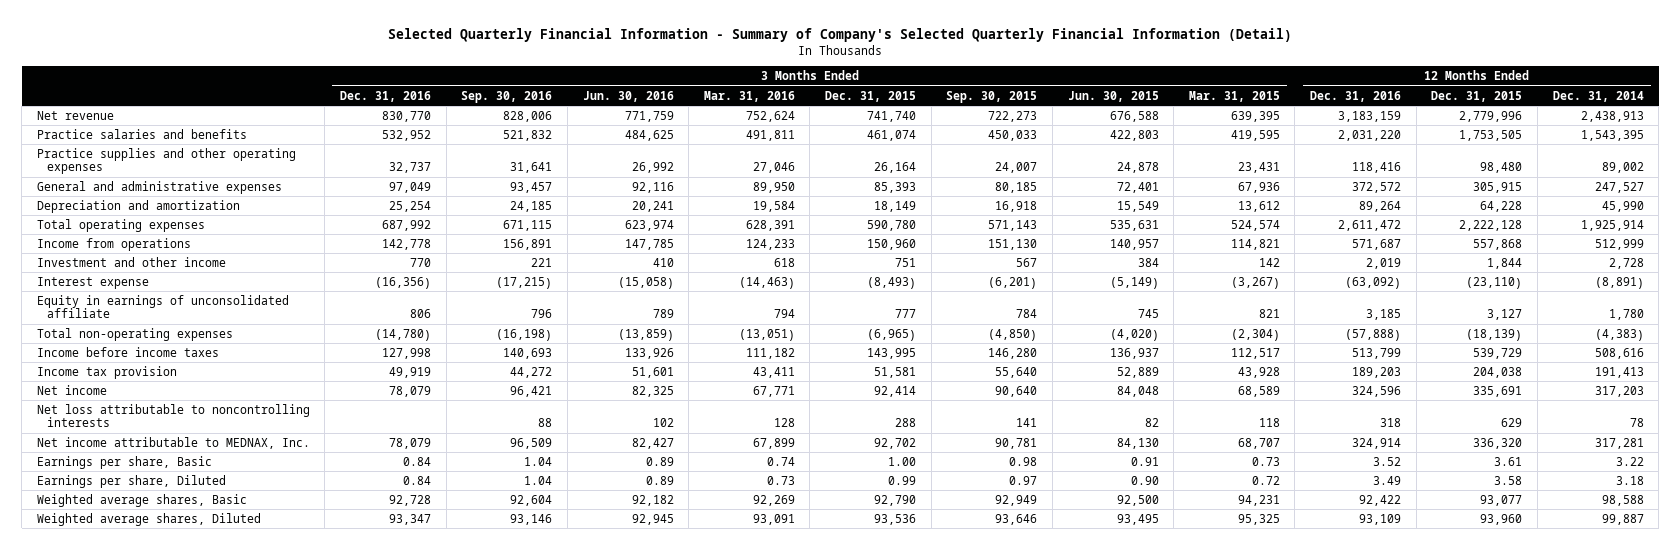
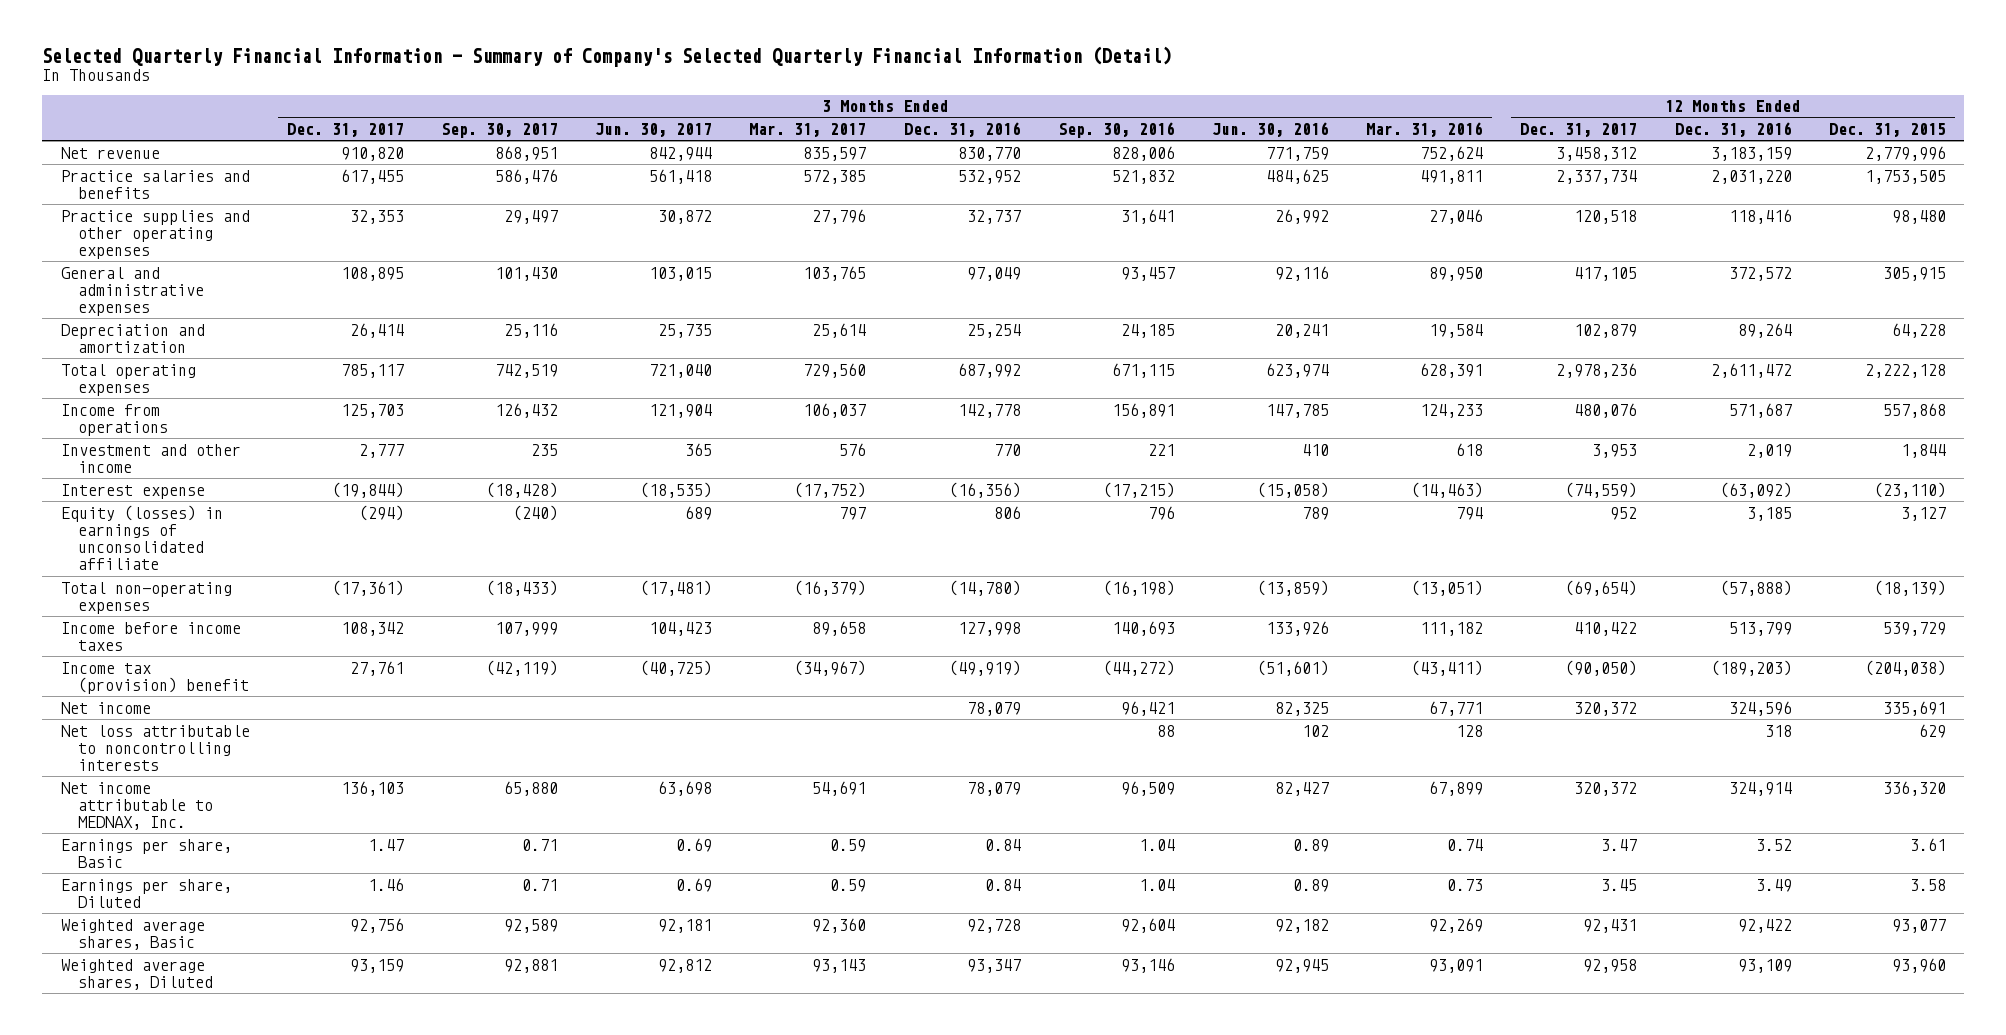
[825,90,917,102] Dec. 31, 2015 -> none
[946,90,1038,103] Sep. 30, 2015 -> none
[1067,90,1159,102] Jun. 30, 2015 -> none
[1188,90,1280,102] Mar. 31, 2015 -> none
[1552,90,1644,102] Dec. 31, 2014 -> none
none -> [286,122,404,137] Dec. 31, 2017
none -> [441,122,559,138] Sep. 30, 2017
none -> [595,122,713,137] Jun. 30, 2017
none -> [749,122,867,137] Mar. 31, 2017
none -> [1520,122,1638,137] Dec. 31, 2017
[36,294,289,319] Equity in earnings of unconsolidated affiliate -> [60,504,223,571] Equity (losses) in earnings of unconsolidated affiliate
[36,365,177,379] Income tax provision -> [60,661,249,694] Income tax (provision) benefit
[389,366,432,378] 49,919 -> [948,659,1021,676] (49,919)
[510,366,553,378] 44,272 -> [1102,659,1175,676] (44,272)
[631,366,674,378] 51,601 -> [1257,659,1330,676] (51,601)
[752,366,795,378] 43,411 -> [1411,659,1484,676] (43,411)
[1352,366,1402,378] 189,203 -> [1710,659,1792,676] (189,203)
[1473,366,1523,378] 204,038 -> [1864,659,1946,676] (204,038)

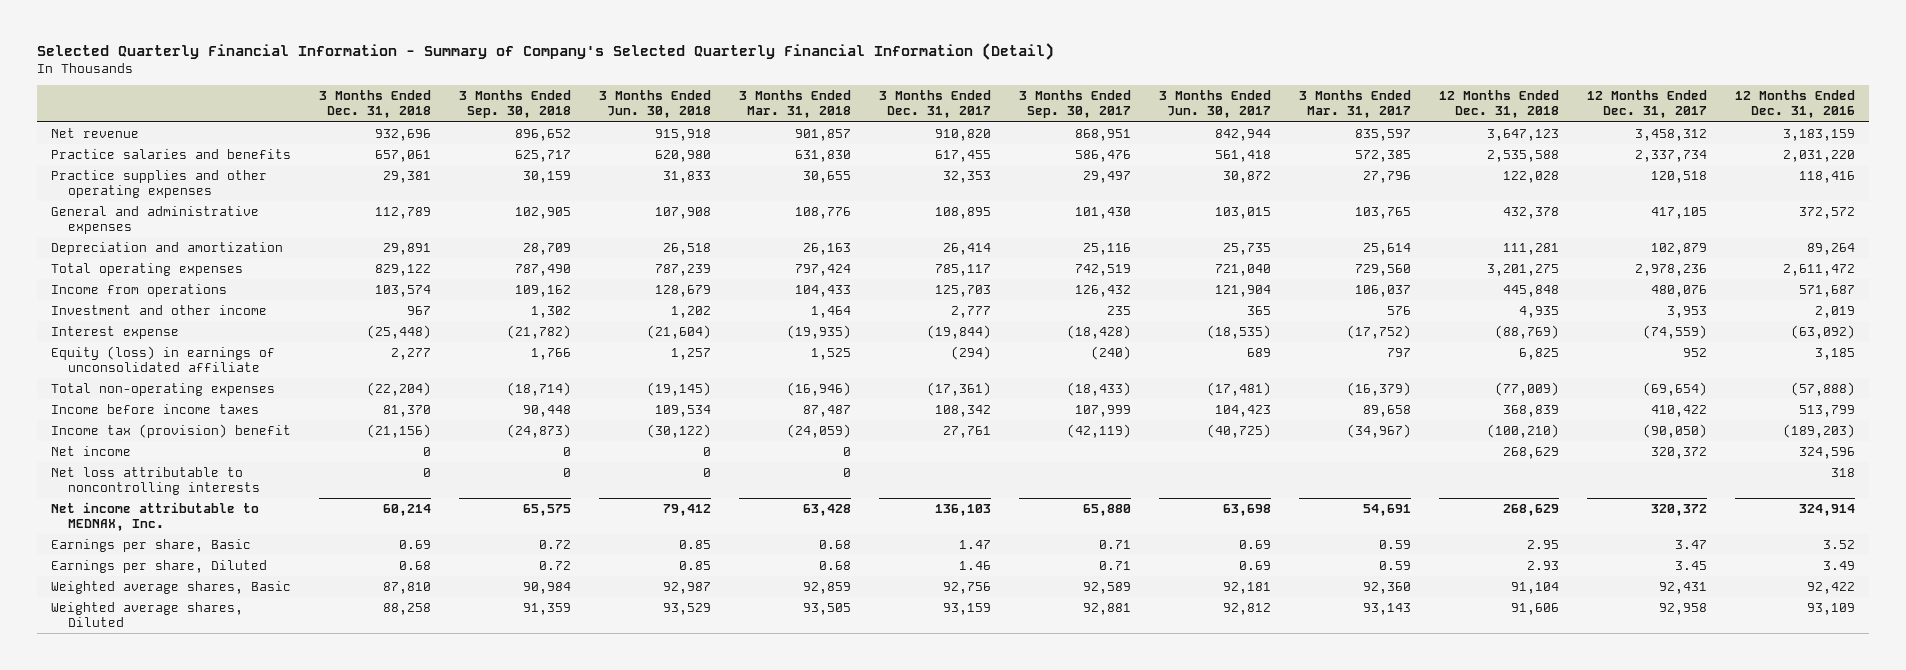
[903,121,1021,137] Dec. 31, 2016 -> none
[1057,121,1175,138] Sep. 30, 2016 -> none
[1212,121,1330,137] Jun. 30, 2016 -> none
[1366,121,1484,137] Mar. 31, 2016 -> none
[1828,122,1946,137] Dec. 31, 2015 -> none
none -> [318,90,431,119] 3 Months Ended Dec. 31, 2018
none -> [458,90,571,119] 3 Months Ended Sep. 30, 2018
none -> [598,90,711,119] 3 Months Ended Jun. 30, 2018
none -> [738,90,851,119] 3 Months Ended Mar. 31, 2018
none -> [1438,90,1559,119] 12 Months Ended Dec. 31, 2018
[60,504,223,571] Equity (losses) in earnings of unconsolidated affiliate -> [50,345,275,373] Equity (loss) in earnings of unconsolidated affiliate

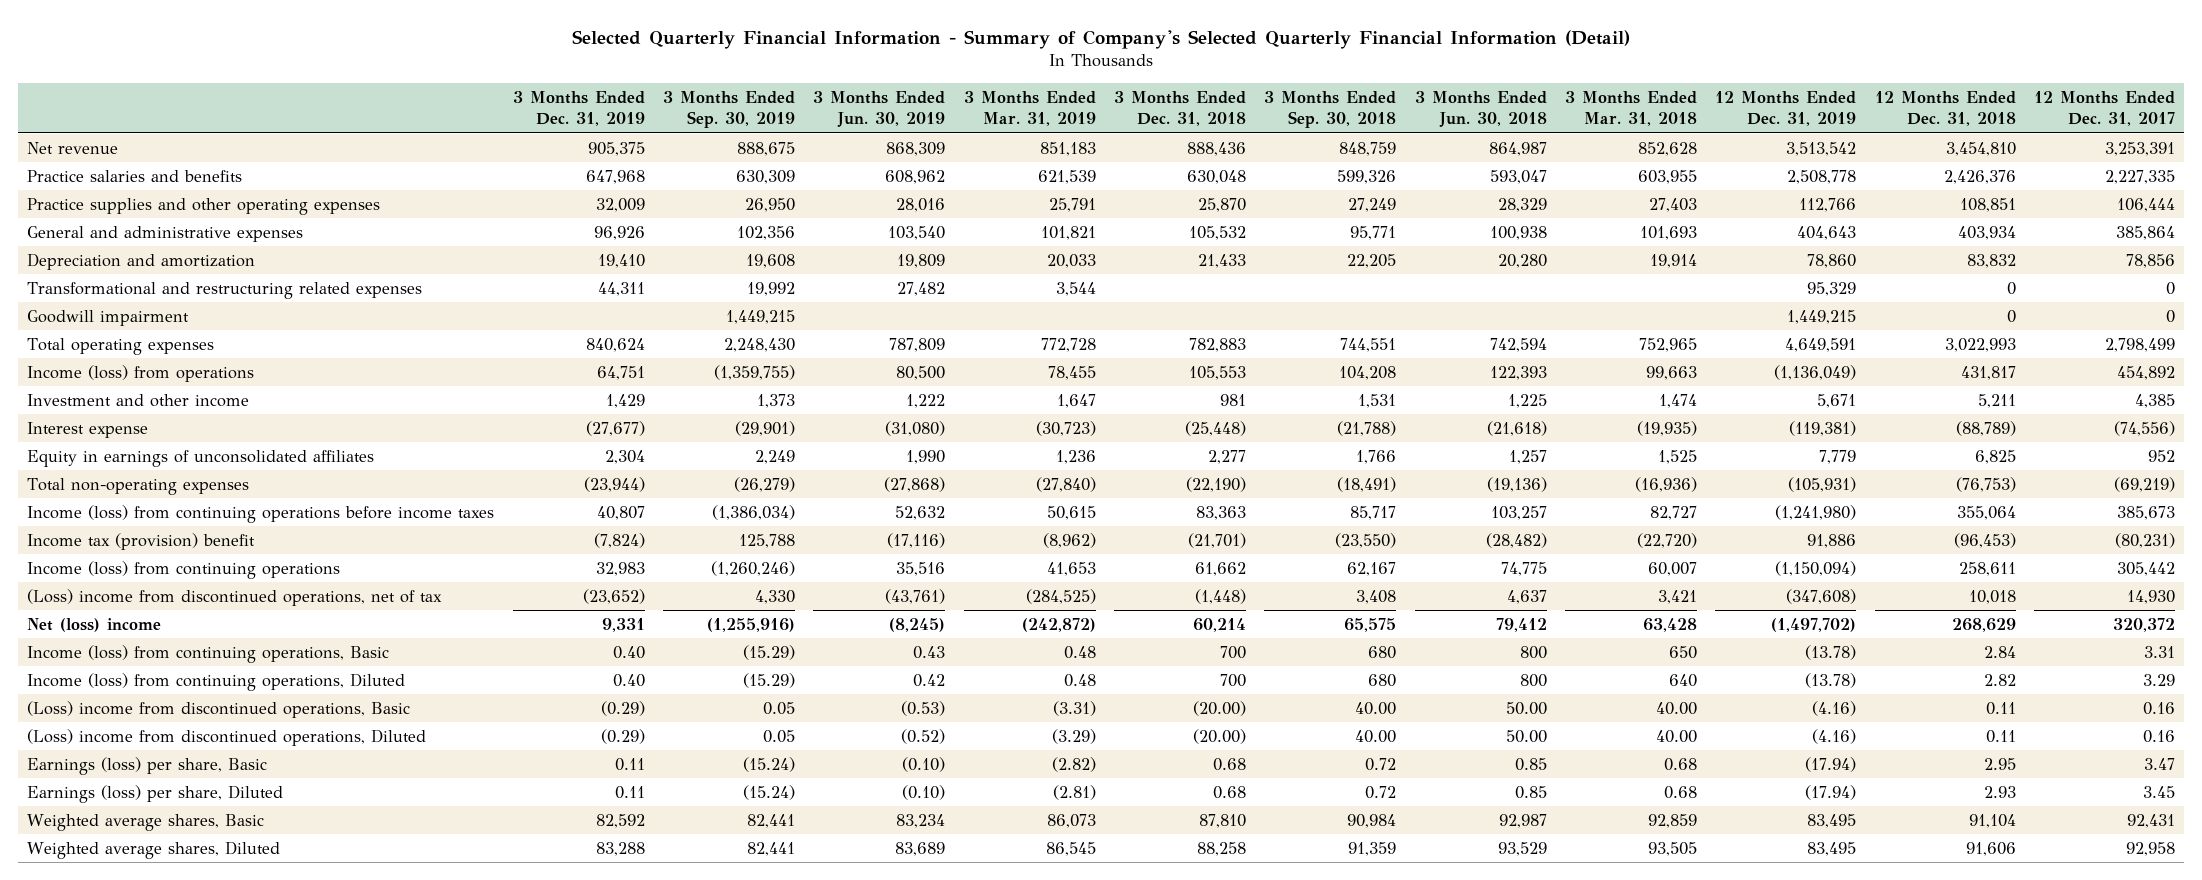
[878,90,991,119] 3 Months Ended Dec. 31, 2017 -> none
[1018,90,1131,119] 3 Months Ended Sep. 30, 2017 -> none
[1158,90,1271,119] 3 Months Ended Jun. 30, 2017 -> none
[1298,90,1411,119] 3 Months Ended Mar. 31, 2017 -> none
[1734,90,1855,119] 12 Months Ended Dec. 31, 2016 -> none
none -> [512,90,645,127] 3 Months Ended Dec. 31, 2019
none -> [663,90,796,129] 3 Months Ended Sep. 30, 2019
none -> [813,90,946,128] 3 Months Ended Jun. 30, 2019
none -> [963,90,1096,127] 3 Months Ended Mar. 31, 2019
none -> [1715,90,1857,127] 12 Months Ended Dec. 31, 2019
[50,445,131,456] Net income -> none
[50,466,260,496] Net loss attributable to noncontrolling interests -> none
[374,128,431,141] 932,696 -> [1186,141,1246,156] 888,436
[514,128,571,141] 896,652 -> [1339,141,1397,156] 848,759
[654,128,711,141] 915,918 -> [1488,141,1547,156] 864,987
[794,128,851,141] 901,857 -> [1637,141,1697,156] 852,628
[1486,128,1559,141] 3,647,123 -> [1945,141,2016,156] 3,454,810
[1634,128,1707,141] 3,458,312 -> [2104,141,2175,156] 3,253,391
[374,149,431,162] 657,061 -> [1186,169,1246,184] 630,048
[514,149,571,162] 625,717 -> [1337,169,1397,184] 599,326
[654,149,711,162] 620,980 -> [1489,169,1547,184] 593,047
[794,149,851,162] 631,830 -> [1637,169,1697,184] 603,955
[1486,149,1559,162] 2,535,588 -> [1943,169,2016,184] 2,426,376
[1634,149,1707,162] 2,337,734 -> [2104,169,2175,184] 2,227,335
[382,170,431,183] 29,381 -> [1197,197,1246,212] 25,870
[522,170,571,183] 30,159 -> [1348,197,1397,212] 27,249
[662,170,711,183] 31,833 -> [1497,197,1547,212] 28,329
[802,170,851,183] 30,655 -> [1648,197,1697,212] 27,403
[1502,170,1559,183] 122,028 -> [1959,197,2016,212] 108,851
[1650,170,1707,183] 120,518 -> [2116,197,2175,212] 106,444
[374,206,431,219] 112,789 -> [1188,225,1246,240] 105,532
[514,206,571,219] 102,905 -> [1350,225,1397,240] 95,771
[654,206,711,219] 107,908 -> [1489,225,1547,240] 100,938
[794,206,851,219] 108,776 -> [1639,225,1697,240] 101,693
[1502,206,1559,219] 432,378 -> [1957,225,2016,240] 403,934
[1650,206,1707,219] 417,105 -> [2115,225,2175,240] 385,864
[382,242,431,255] 29,891 -> [1197,253,1246,268] 21,433
[522,242,571,255] 28,709 -> [1347,253,1397,268] 22,205
[662,242,711,255] 26,518 -> [1497,253,1547,268] 20,280
[802,242,851,255] 26,163 -> [1649,253,1697,268] 19,914
[1502,242,1559,255] 111,281 -> [1966,253,2016,268] 83,832
[1650,242,1707,255] 102,879 -> [2125,253,2175,268] 78,856
none -> [27,281,423,299] Transformational and restructuring related expenses
none -> [27,309,190,326] Goodwill impairment
[374,263,431,276] 829,122 -> [1188,337,1246,352] 782,883
[514,263,571,276] 787,490 -> [1340,337,1397,352] 744,551
[654,263,711,276] 787,239 -> [1489,337,1547,352] 742,594
[794,263,851,276] 797,424 -> [1638,337,1697,352] 752,965
[1486,263,1559,276] 3,201,275 -> [1944,337,2016,352] 3,022,993
[1634,263,1707,276] 2,978,236 -> [2104,337,2175,352] 2,798,499
[50,283,227,297] Income from operations -> [27,364,255,382] Income (loss) from operations
[374,284,431,297] 103,574 -> [1188,365,1246,380] 105,553
[514,284,571,297] 109,162 -> [1339,365,1397,380] 104,208
[654,284,711,297] 128,679 -> [1489,365,1547,380] 122,393
[794,284,851,297] 104,433 -> [1645,365,1697,380] 99,663
[1502,284,1559,297] 445,848 -> [1960,365,2016,380] 431,817
[1650,284,1707,297] 480,076 -> [2116,365,2175,380] 454,892
[406,305,431,315] 967 -> [1219,393,1246,406] 981
[530,305,571,318] 1,302 -> [1358,393,1397,408] 1,531
[670,305,711,318] 1,202 -> [1507,393,1547,408] 1,225
[810,305,851,318] 1,464 -> [1658,393,1697,408] 1,474
[1518,305,1559,318] 4,935 -> [1977,393,2016,408] 5,211
[1666,305,1707,318] 3,953 -> [2134,393,2175,408] 4,385
[506,324,571,339] (21,782) -> [1337,420,1397,436] (21,788)
[646,324,711,339] (21,604) -> [1486,420,1547,436] (21,618)
[1494,324,1559,339] (88,769) -> [1955,420,2016,436] (88,789)
[1642,324,1707,339] (74,559) -> [2113,420,2175,436] (74,556)
[50,345,275,373] Equity (loss) in earnings of unconsolidated affiliate -> [27,449,375,467] Equity in earnings of unconsolidated affiliates
[366,381,431,396] (22,204) -> [1185,476,1246,492] (22,190)
[506,381,571,396] (18,714) -> [1337,476,1397,492] (18,491)
[646,381,711,396] (19,145) -> [1486,476,1547,492] (19,136)
[786,381,851,396] (16,946) -> [1634,476,1697,492] (16,936)
[1494,381,1559,396] (77,009) -> [1955,476,2016,492] (76,753)
[1642,381,1707,396] (69,654) -> [2113,476,2175,492] (69,219)
[50,403,259,414] Income before income taxes -> [27,504,495,523] Income (loss) from continuing operations before income taxes
[382,404,431,417] 81,370 -> [1195,505,1246,520] 83,363
[522,404,571,417] 90,448 -> [1350,505,1397,520] 85,717
[654,404,711,417] 109,534 -> [1490,505,1547,520] 103,257
[802,404,851,417] 87,487 -> [1649,505,1697,520] 82,727
[1502,404,1559,417] 368,839 -> [1956,505,2016,520] 355,064
[1650,404,1707,417] 410,422 -> [2116,505,2175,520] 385,673
[366,423,431,438] (21,156) -> [1187,532,1246,548] (21,701)
[506,423,571,438] (24,873) -> [1335,532,1397,548] (23,550)
[646,423,711,438] (30,122) -> [1485,532,1547,548] (28,482)
[786,423,851,438] (24,059) -> [1636,532,1697,548] (22,720)
[1486,423,1559,438] (100,210) -> [1953,532,2016,548] (96,453)
[1642,423,1707,438] (90,050) -> [2114,532,2175,548] (80,231)
none -> [27,560,341,579] Income (loss) from continuing operations
none -> [27,588,443,606] (Loss) income from discontinued operations, net of tax
[50,501,259,532] Net income attributable to MEDNAX, Inc. -> [27,617,162,632] Net (loss) income
none -> [27,644,390,663] Income (loss) from continuing operations, Basic
none -> [27,672,406,691] Income (loss) from continuing operations, Diluted
none -> [27,700,411,718] (Loss) income from discontinued operations, Basic
none -> [27,728,427,746] (Loss) income from discontinued operations, Diluted
[50,538,251,552] Earnings per share, Basic -> [27,756,268,775] Earnings (loss) per share, Basic
[398,539,431,549] 0.69 -> [1212,757,1246,771] 0.68
[50,559,267,573] Earnings per share, Diluted -> [27,784,284,803] Earnings (loss) per share, Diluted

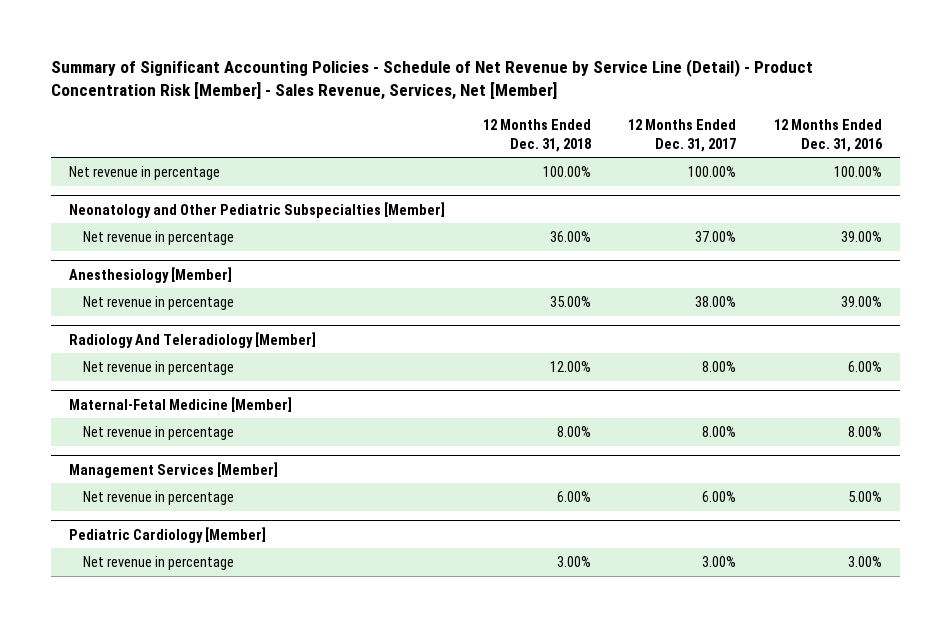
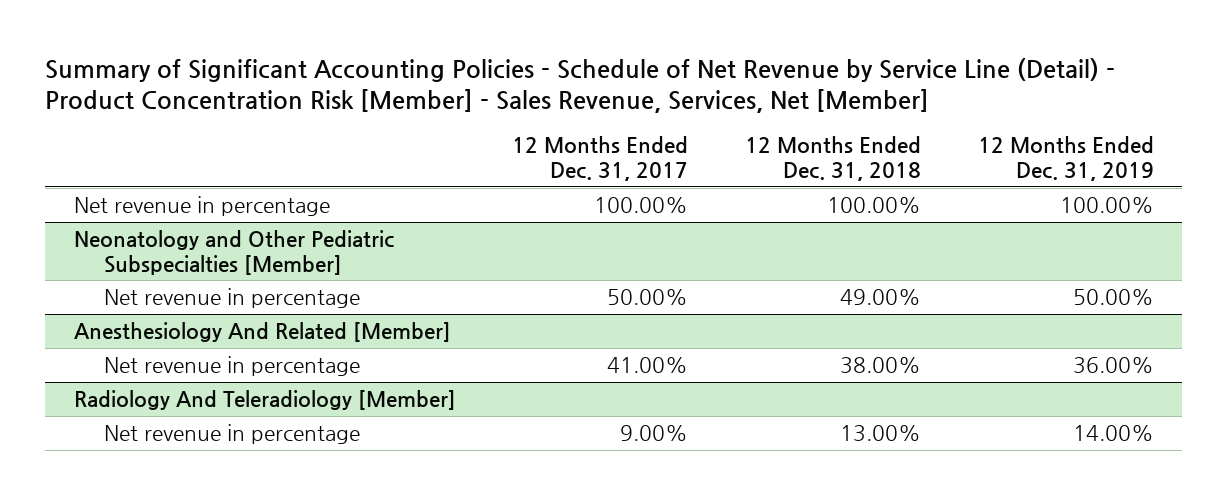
[773,118,883,152] 12 Months Ended Dec. 31, 2016 -> none
none -> [977,136,1154,182] 12 Months Ended Dec. 31, 2019
[549,231,591,243] 36.00% -> [840,288,922,305] 49.00%
[695,231,737,243] 37.00% -> [607,288,689,305] 50.00%
[69,266,233,283] Anesthesiology [Member] -> [73,321,451,342] Anesthesiology And Related [Member]
[549,296,591,308] 35.00% -> [840,356,922,374] 38.00%
[695,296,737,308] 38.00% -> [607,356,689,373] 41.00%
[69,396,293,412] Maternal-Fetal Medicine [Member] -> none
[82,426,234,441] Net revenue in percentage -> none
[69,461,279,478] Management Services [Member] -> none
[82,491,234,506] Net revenue in percentage -> none
[69,526,267,543] Pediatric Cardiology [Member] -> none
[82,556,234,571] Net revenue in percentage -> none
[549,361,591,373] 12.00% -> [840,424,922,442] 13.00%
[702,361,737,373] 8.00% -> [620,424,689,441] 9.00%

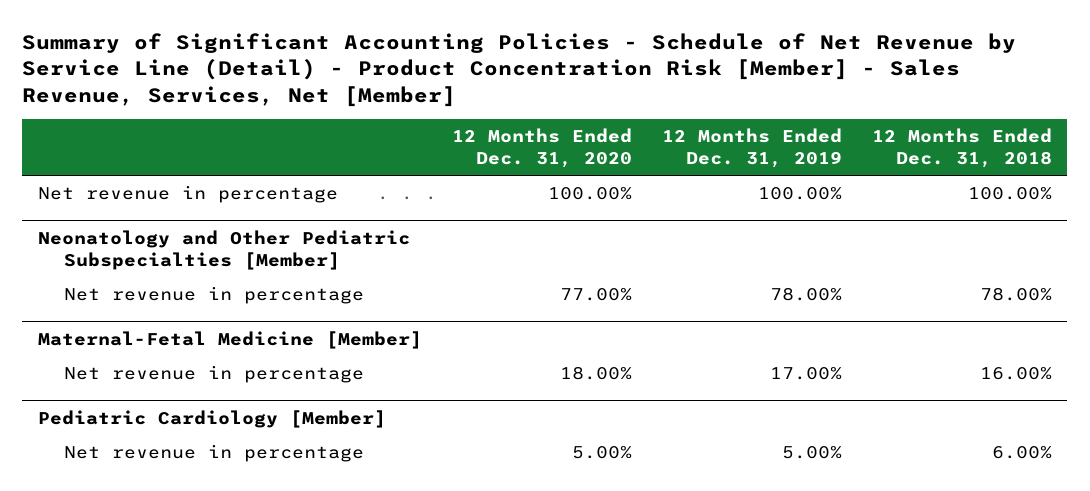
[512,136,689,182] 12 Months Ended Dec. 31, 2017 -> none
none -> [451,128,632,168] 12 Months Ended Dec. 31, 2020
[840,288,922,305] 49.00% -> [979,287,1052,302] 78.00%
[1072,288,1154,305] 50.00% -> [769,287,842,302] 78.00%
[73,321,451,342] Anesthesiology And Related [Member] -> [37,331,422,350] Maternal-Fetal Medicine [Member]
[840,356,922,374] 38.00% -> [979,367,1052,381] 16.00%
[1072,356,1154,374] 36.00% -> [769,367,842,381] 17.00%
[73,389,456,410] Radiology And Teleradiology [Member] -> [37,410,386,429] Pediatric Cardiology [Member]
[840,424,922,442] 13.00% -> [991,446,1052,460] 6.00%
[1072,424,1154,441] 14.00% -> [781,446,842,460] 5.00%

